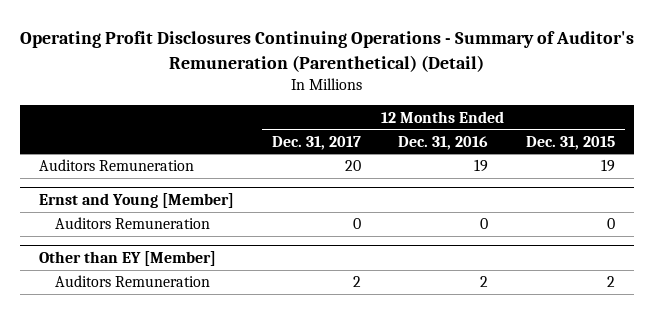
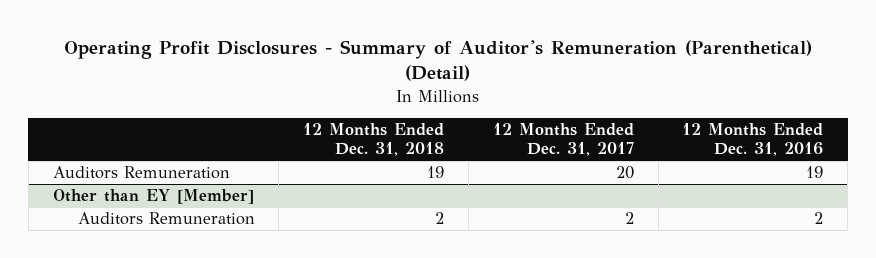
[20,31,635,72] Operating Profit Disclosures Continuing Operations - Summary of Auditor's Remuneration (Parenthetical) (Detail) -> [63,39,812,82] Operating Profit Disclosures - Summary of Auditor's Remuneration (Parenthetical) (Detail)
[526,135,616,150] Dec. 31, 2015 -> none
none -> [303,123,445,157] 12 Months Ended Dec. 31, 2018
[38,193,234,209] Ernst and Young [Member] -> none
[54,217,210,230] Auditors Remuneration -> none

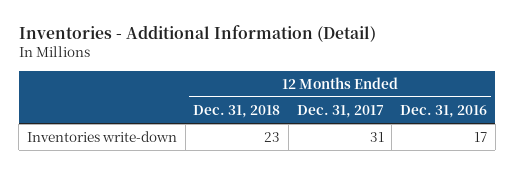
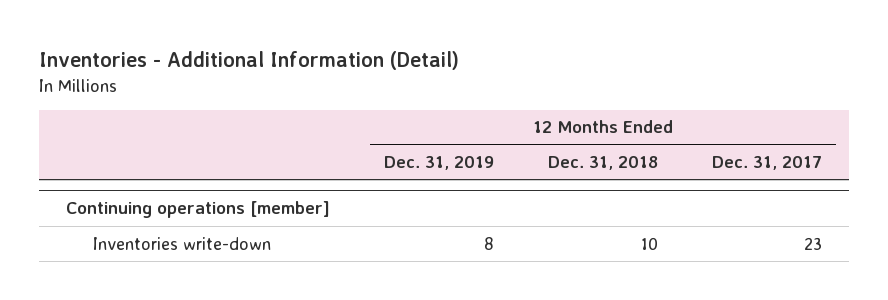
[399,104,487,118] Dec. 31, 2016 -> none
none -> [383,155,494,170] Dec. 31, 2019
none -> [65,201,330,219] Continuing operations [member]
[264,131,281,142] 23 -> [640,236,658,250] 10
[369,131,384,142] 31 -> [804,236,823,250] 23

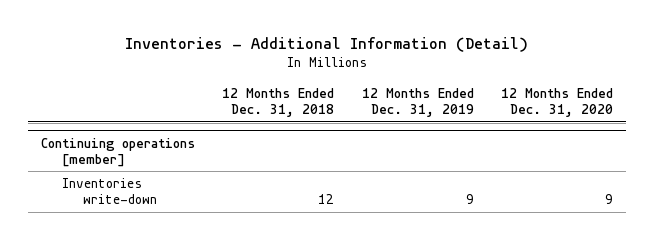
[712,155,823,170] Dec. 31, 2017 -> none
none -> [500,88,613,118] 12 Months Ended Dec. 31, 2020
[483,236,494,250] 8 -> [465,193,474,204] 9
[640,236,658,250] 10 -> [318,193,335,204] 12

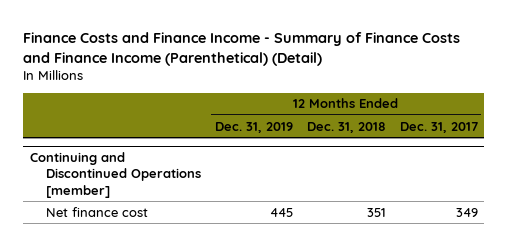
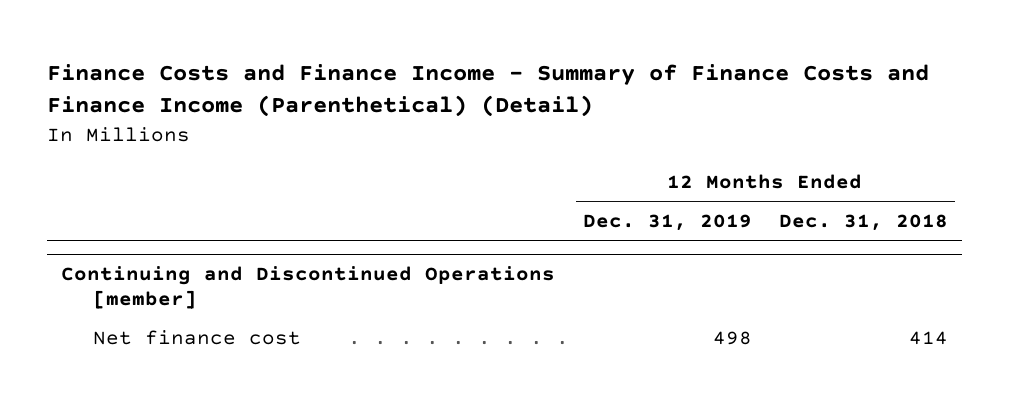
[399,121,478,133] Dec. 31, 2017 -> none
[269,207,293,217] 445 -> [712,330,752,345] 498
[366,207,386,217] 351 -> [908,330,948,345] 414

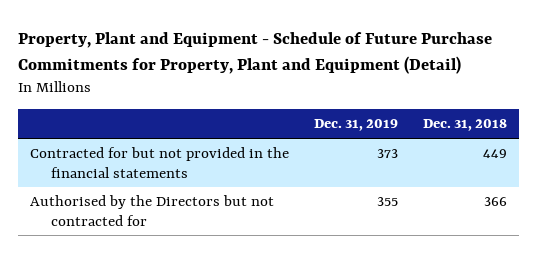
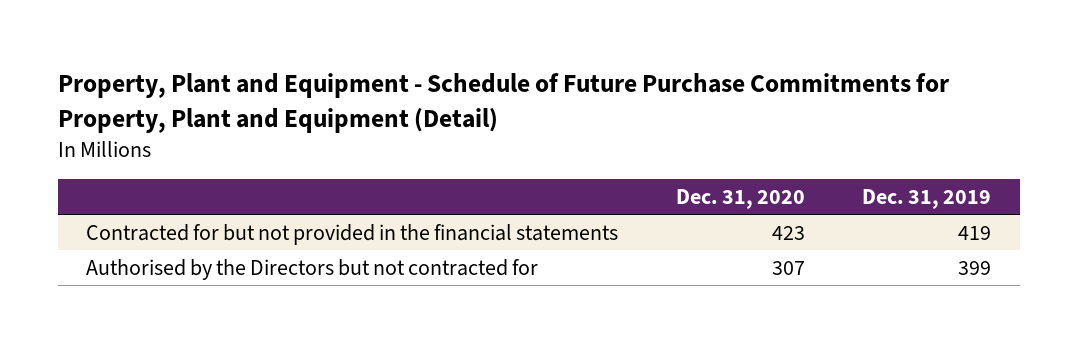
[422,119,507,132] Dec. 31, 2018 -> none
none -> [675,188,805,209] Dec. 31, 2020
[376,149,398,159] 373 -> [957,225,991,240] 419
[376,197,398,207] 355 -> [957,260,991,275] 399

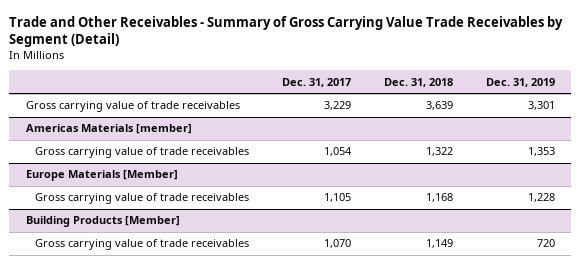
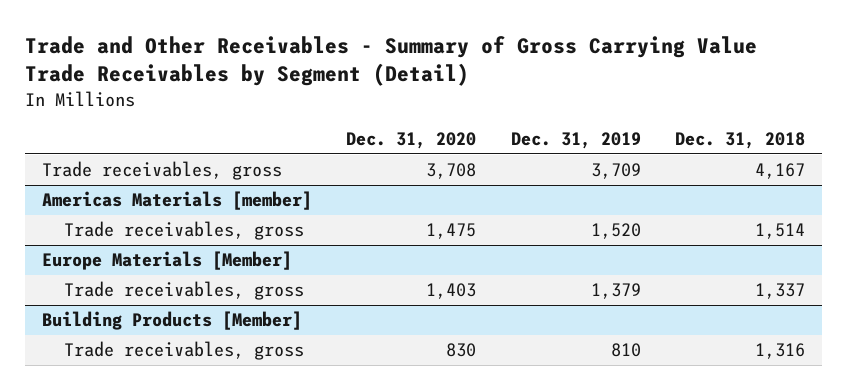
[281,77,351,87] Dec. 31, 2017 -> none
none -> [346,132,477,150] Dec. 31, 2020
[25,101,240,113] Gross carrying value of trade receivables -> [42,161,283,181] Trade receivables, gross
[425,101,453,111] 3,639 -> [754,163,805,180] 4,167
[527,101,555,111] 3,301 -> [590,163,641,180] 3,709
[34,147,249,159] Gross carrying value of trade receivables -> [63,221,304,241] Trade receivables, gross
[425,147,453,157] 1,322 -> [754,223,805,240] 1,514
[527,147,555,157] 1,353 -> [590,223,641,240] 1,520
[34,193,249,205] Gross carrying value of trade receivables -> [63,281,304,301] Trade receivables, gross
[425,193,453,203] 1,168 -> [754,283,805,300] 1,337
[527,193,555,203] 1,228 -> [590,283,641,300] 1,379
[34,239,249,251] Gross carrying value of trade receivables -> [63,341,304,361] Trade receivables, gross
[425,239,453,249] 1,149 -> [754,343,805,360] 1,316
[536,239,555,248] 720 -> [610,343,641,358] 810

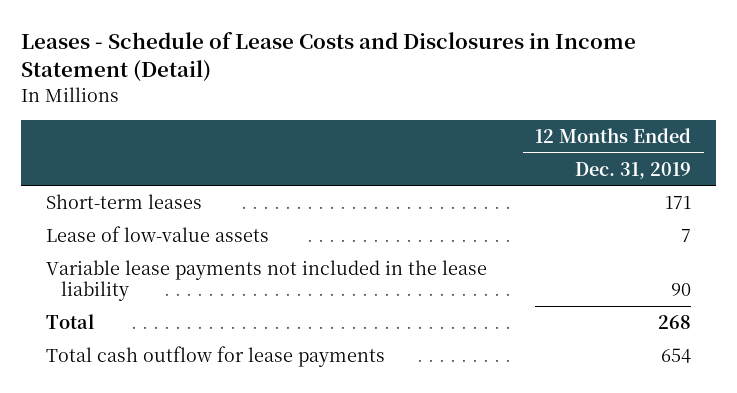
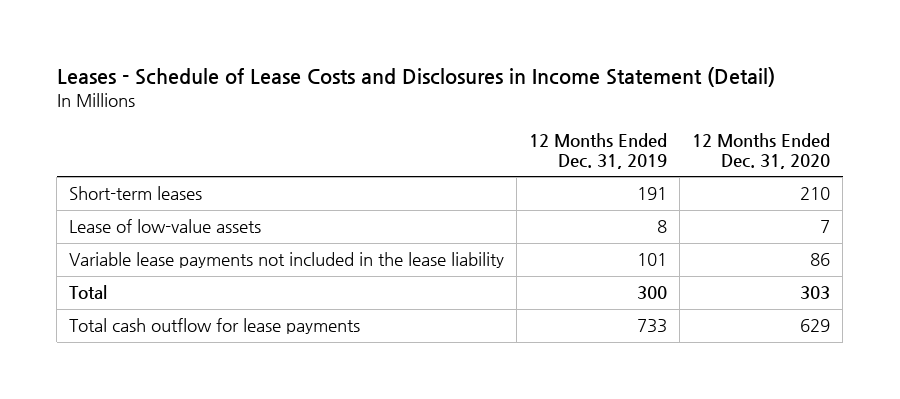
none -> [692,132,831,169] 12 Months Ended Dec. 31, 2020
[665,195,692,209] 171 -> [637,187,668,201] 191
[681,228,692,242] 7 -> [657,220,668,234] 8
[671,283,692,297] 90 -> [637,253,668,267] 101
[658,314,692,329] 268 -> [637,286,668,300] 300
[661,347,692,363] 654 -> [637,319,668,334] 733

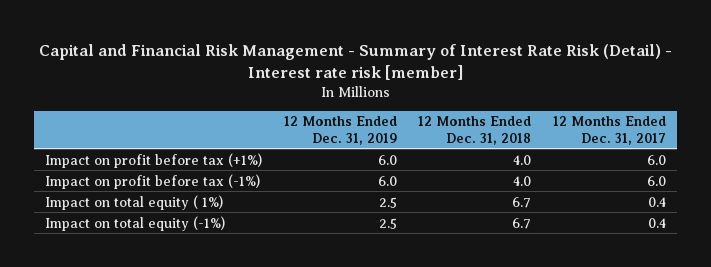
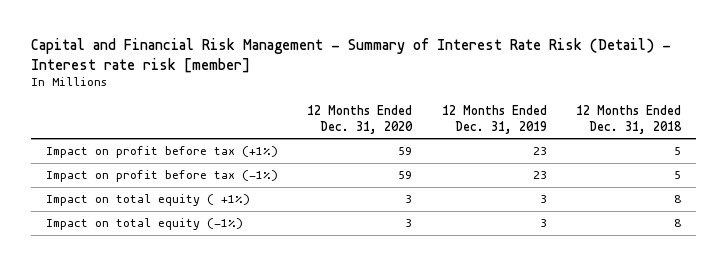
[553,116,667,145] 12 Months Ended Dec. 31, 2017 -> none
none -> [307,104,414,134] 12 Months Ended Dec. 31, 2020
[377,154,397,165] 6.0 -> [532,147,547,156] 23
[513,154,532,165] 4.0 -> [674,147,682,156] 5
[377,175,397,186] 6.0 -> [532,171,547,180] 23
[513,175,532,186] 4.0 -> [674,171,682,180] 5
[45,194,224,210] Impact on total equity ( 1%) -> [45,194,250,207] Impact on total equity ( +1%)
[378,196,397,208] 2.5 -> [539,195,547,204] 3
[512,196,532,208] 6.7 -> [674,195,682,204] 8
[378,217,397,229] 2.5 -> [539,219,547,228] 3
[512,217,532,229] 6.7 -> [674,219,682,228] 8

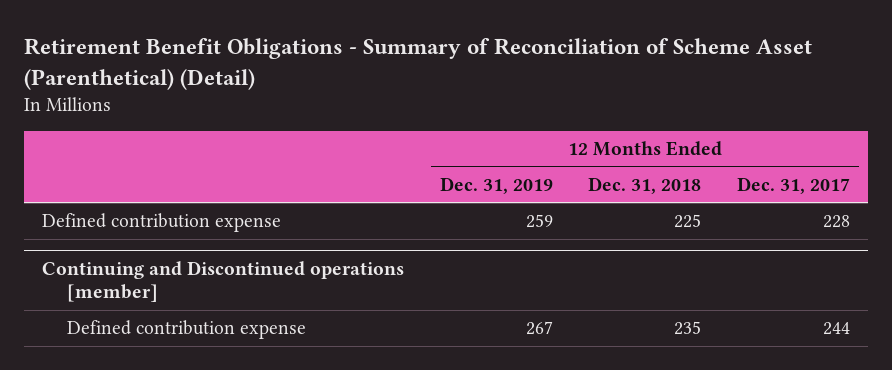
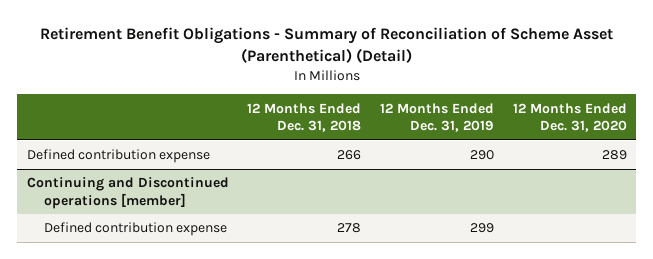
[737,176,851,194] Dec. 31, 2017 -> none
none -> [512,102,627,133] 12 Months Ended Dec. 31, 2020
[525,214,553,229] 259 -> [469,150,494,161] 290
[674,214,702,229] 225 -> [337,150,362,161] 266
[525,321,553,336] 267 -> [469,223,494,234] 299
[674,321,702,336] 235 -> [337,223,362,234] 278

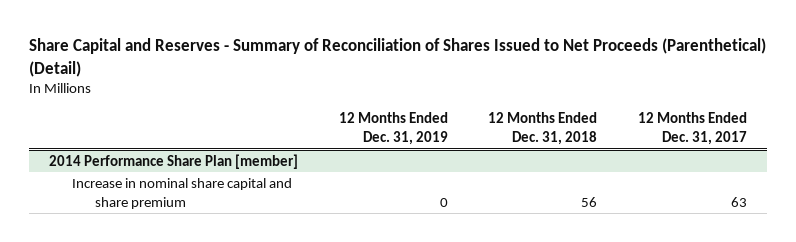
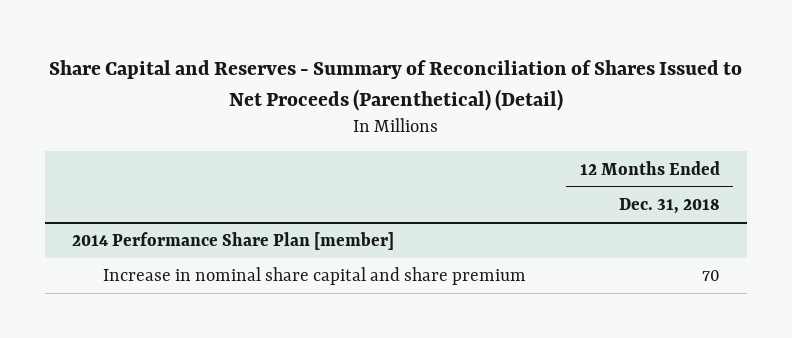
[338,112,448,145] 12 Months Ended Dec. 31, 2019 -> none
[638,112,748,145] 12 Months Ended Dec. 31, 2017 -> none
[581,196,598,207] 56 -> [701,270,720,282] 70

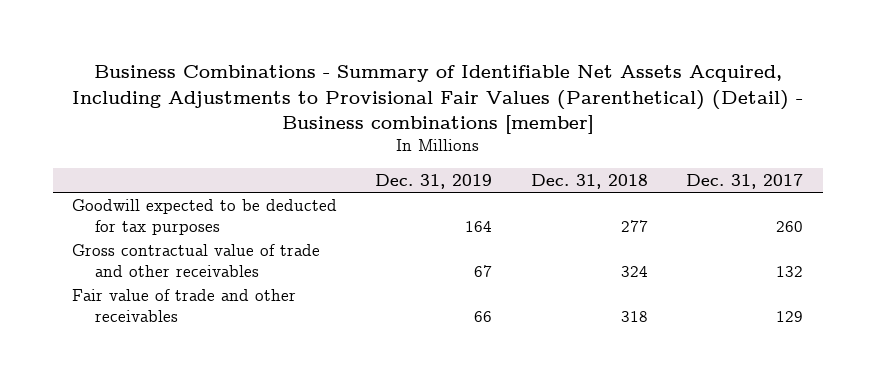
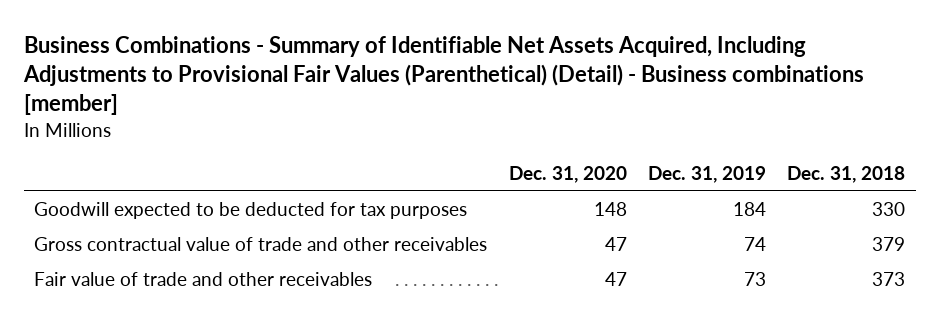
[686,173,804,189] Dec. 31, 2017 -> none
none -> [508,165,627,183] Dec. 31, 2020
[465,220,493,232] 164 -> [733,202,767,217] 184
[620,219,648,232] 277 -> [872,202,906,217] 330
[474,264,493,277] 67 -> [744,237,767,252] 74
[620,265,648,277] 324 -> [872,237,906,252] 379
[474,310,493,322] 66 -> [744,272,767,287] 73
[620,310,648,322] 318 -> [872,272,906,287] 373

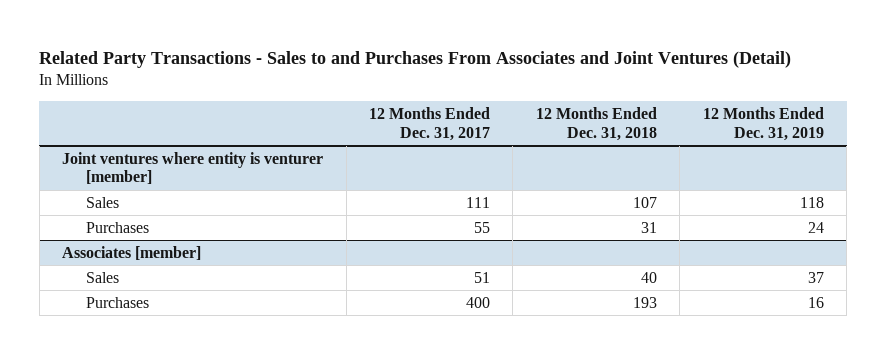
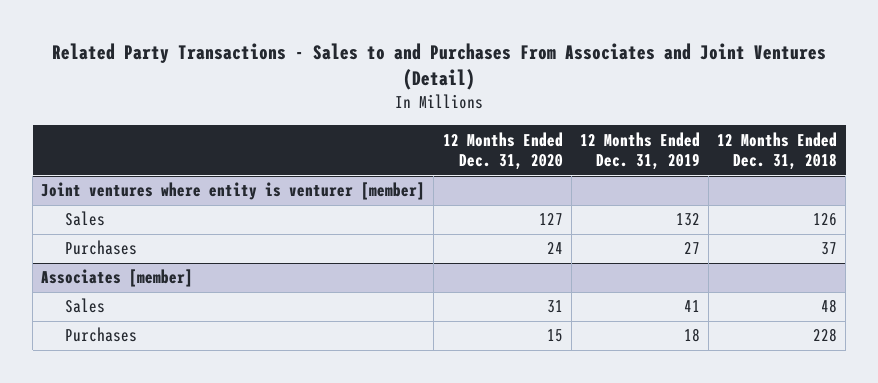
[369,106,491,141] 12 Months Ended Dec. 31, 2017 -> none
none -> [442,131,563,171] 12 Months Ended Dec. 31, 2020
[632,196,657,208] 107 -> [812,213,837,227] 126
[799,196,824,208] 118 -> [675,213,700,227] 132
[640,221,657,233] 31 -> [820,242,837,256] 37
[807,221,824,233] 24 -> [683,242,700,255] 27
[640,271,657,283] 40 -> [820,299,837,314] 48
[807,271,824,283] 37 -> [683,300,700,313] 41
[632,296,657,308] 193 -> [812,328,837,343] 228
[807,296,824,308] 16 -> [683,328,700,343] 18

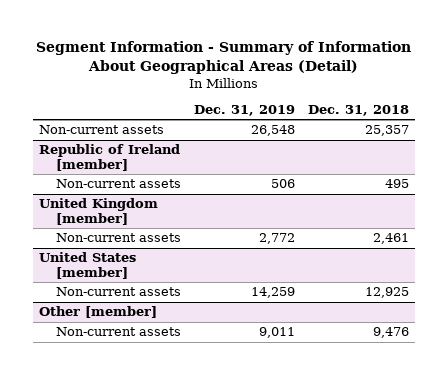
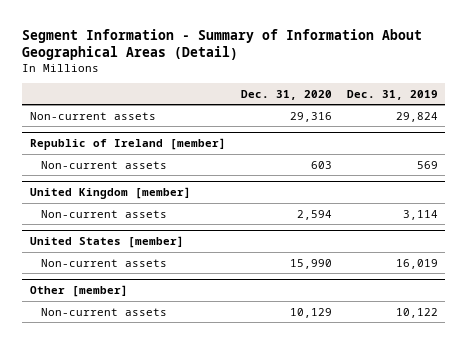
[307,105,409,117] Dec. 31, 2018 -> none
none -> [240,89,332,100] Dec. 31, 2020
[251,125,296,137] 26,548 -> [395,111,438,122] 29,824
[271,179,296,189] 506 -> [416,160,438,169] 569
[259,233,296,245] 2,772 -> [402,209,438,220] 3,114
[251,287,296,299] 14,259 -> [395,258,438,269] 16,019
[259,327,296,339] 9,011 -> [395,307,438,318] 10,122

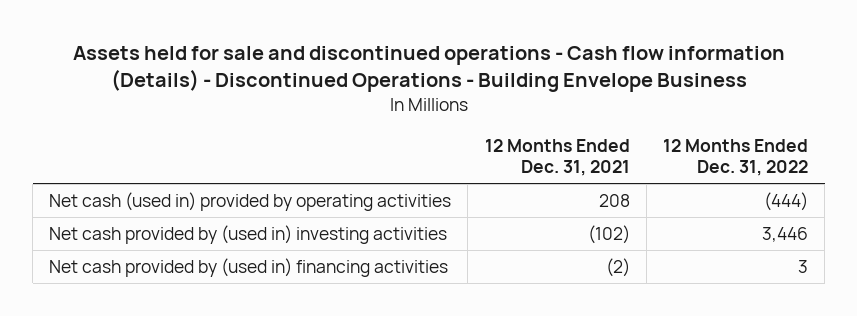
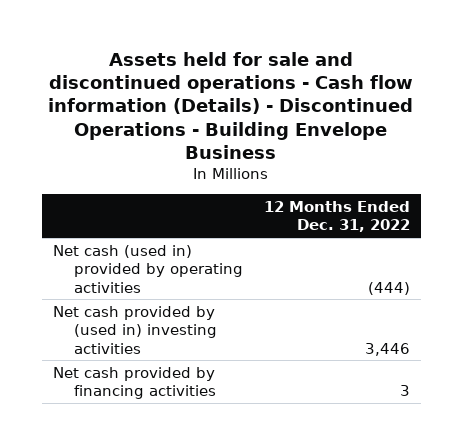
[484,138,630,176] 12 Months Ended Dec. 31, 2021 -> none
[49,258,449,278] Net cash provided by (used in) financing activities -> [52,366,216,400] Net cash provided by financing activities

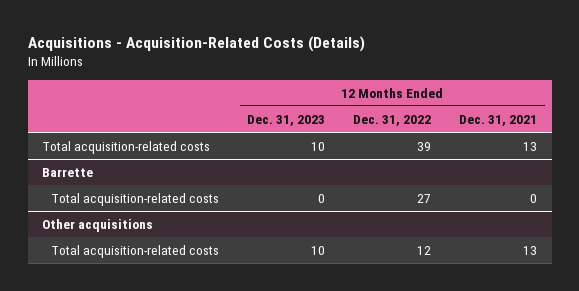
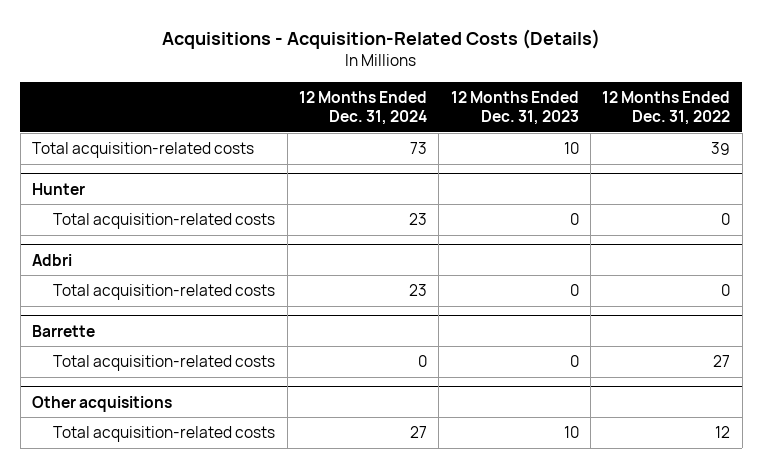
[459,114,538,126] Dec. 31, 2021 -> none
none -> [299,90,428,125] 12 Months Ended Dec. 31, 2024
none -> [32,182,86,195] Hunter
none -> [53,213,276,230] Total acquisition-related costs
none -> [32,253,73,266] Adbri
none -> [53,284,276,301] Total acquisition-related costs

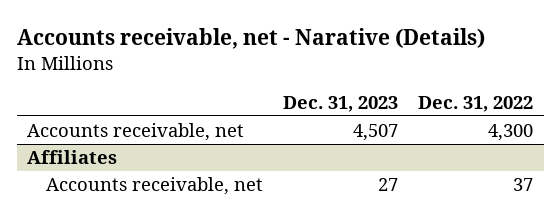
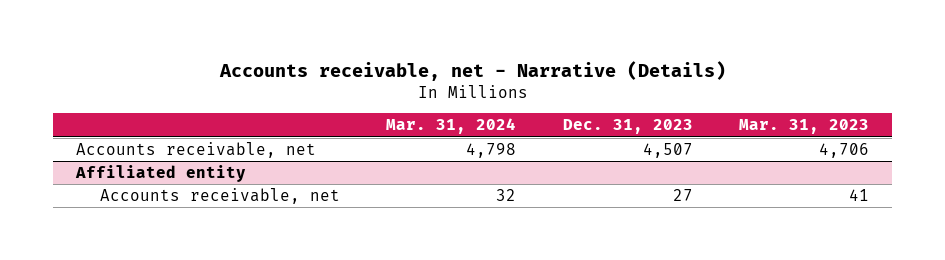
[16,28,485,50] Accounts receivable, net - Narative (Details) -> [218,60,726,81] Accounts receivable, net - Narrative (Details)
[418,95,534,112] Dec. 31, 2022 -> none
none -> [386,118,517,135] Mar. 31, 2024
none -> [739,119,870,135] Mar. 31, 2023
[27,150,118,165] Affiliates -> [75,165,247,183] Affiliated entity

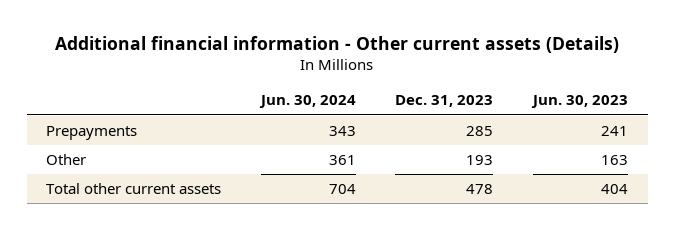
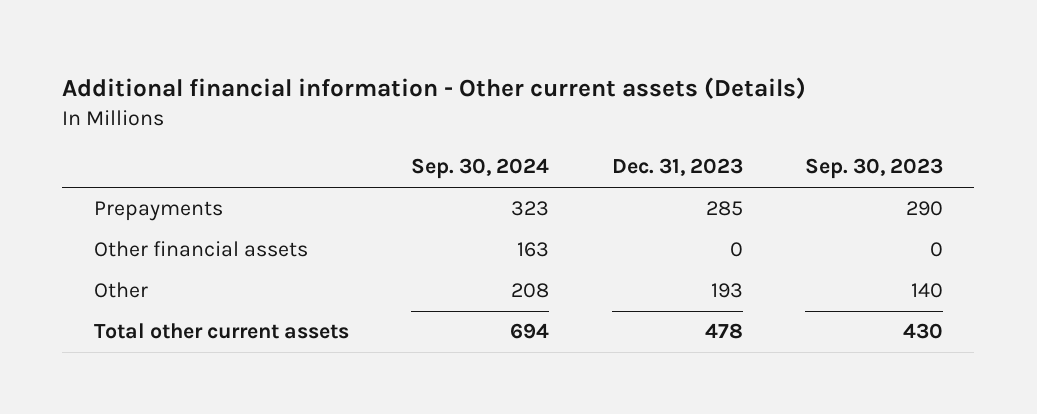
[258,95,356,109] Jun. 30, 2024 -> none
[530,95,628,109] Jun. 30, 2023 -> none
none -> [411,158,550,180] Sep. 30, 2024
none -> [805,158,944,180] Sep. 30, 2023
none -> [93,241,308,258] Other financial assets

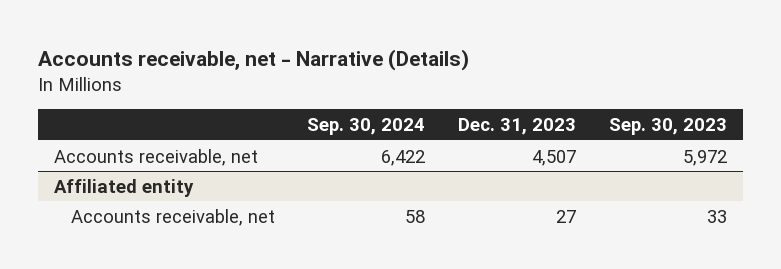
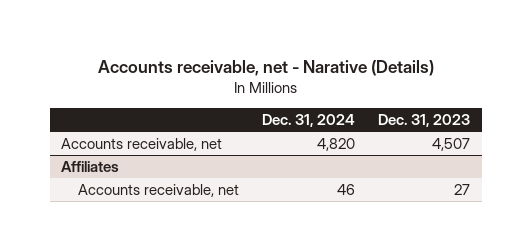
[37,49,469,72] Accounts receivable, net - Narrative (Details) -> [97,59,434,76] Accounts receivable, net - Narative (Details)
[307,118,426,136] Sep. 30, 2024 -> none
[608,118,727,136] Sep. 30, 2023 -> none
none -> [262,113,356,127] Dec. 31, 2024
[54,178,195,197] Affiliated entity -> [61,161,120,173] Affiliates

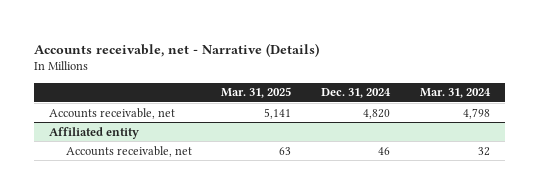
[97,59,434,76] Accounts receivable, net - Narative (Details) -> [34,42,320,57] Accounts receivable, net - Narrative (Details)
[378,113,471,127] Dec. 31, 2023 -> none
none -> [221,87,292,99] Mar. 31, 2025
none -> [419,88,491,99] Mar. 31, 2024
[61,161,120,173] Affiliates -> [49,126,140,139] Affiliated entity

